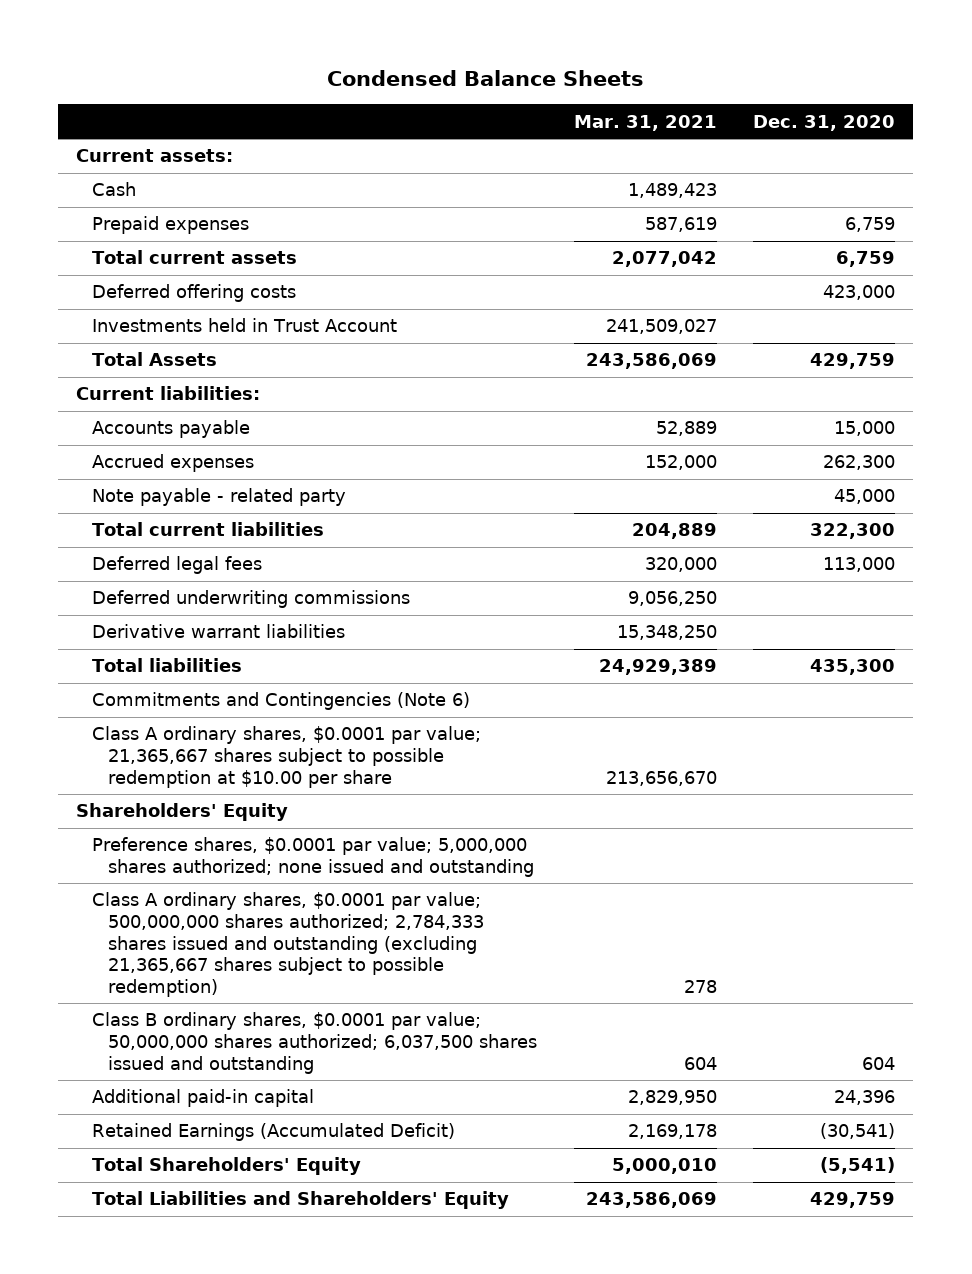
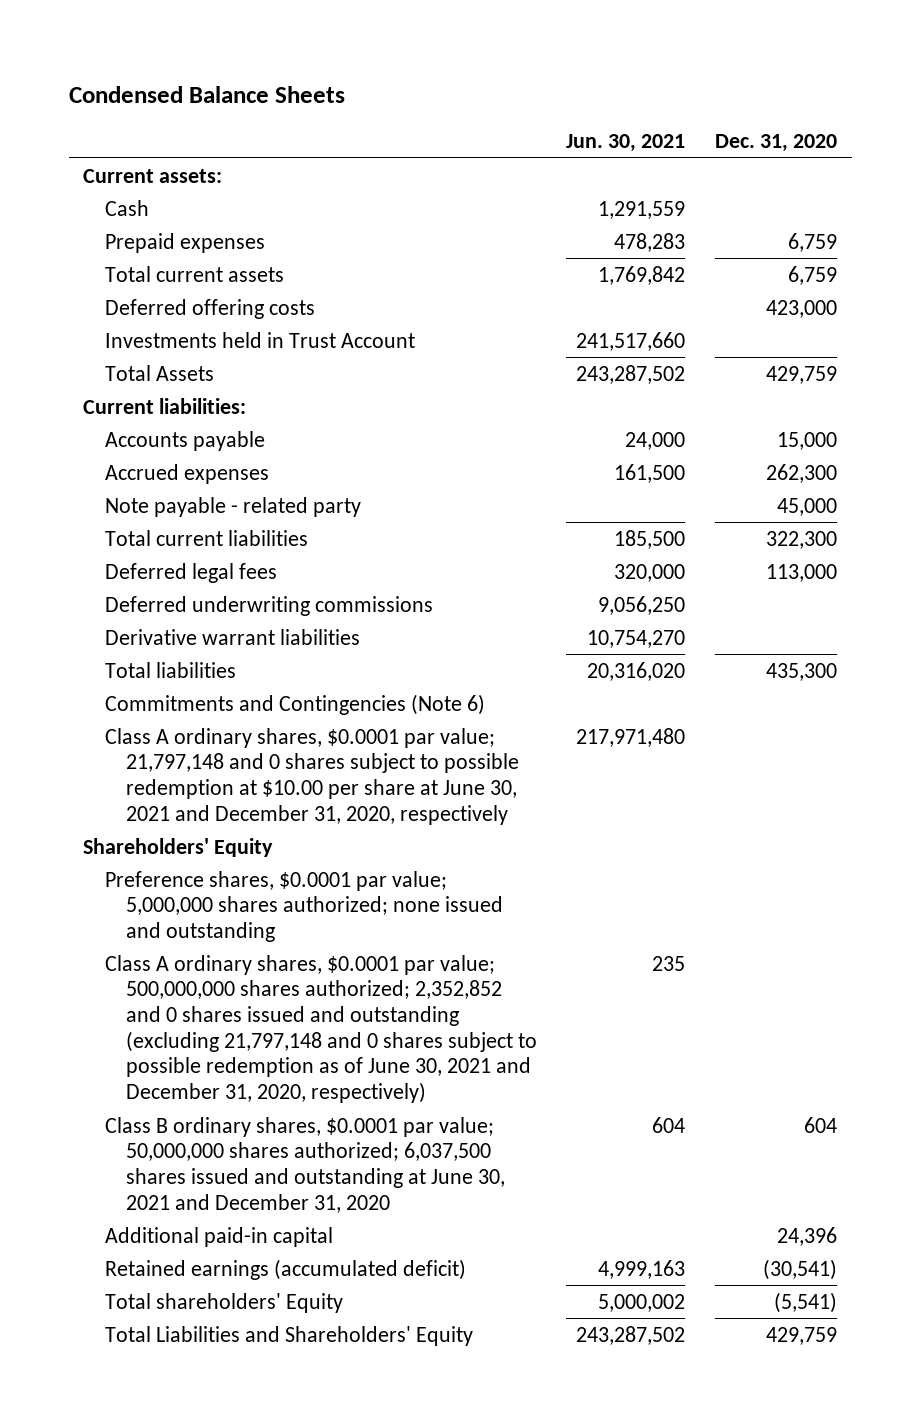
[573,114,717,131] Mar. 31, 2021 -> none
none -> [566,134,686,153] Jun. 30, 2021
[92,726,482,788] Class A ordinary shares, $0.0001 par value; 21,365,667 shares subject to possible redemption at $10.00 per share -> [104,727,519,825] Class A ordinary shares, $0.0001 par value; 21,797,148 and 0 shares subject to possible redemption at $10.00 per share at June 30, 2021 and December 31, 2020, respectively
[92,892,485,997] Class A ordinary shares, $0.0001 par value; 500,000,000 shares authorized; 2,784,333 shares issued and outstanding (excluding 21,365,667 shares subject to possible redemption) -> [104,954,537,1104] Class A ordinary shares, $0.0001 par value; 500,000,000 shares authorized; 2,352,852 and 0 shares issued and outstanding (excluding 21,797,148 and 0 shares subject to possible redemption as of June 30, 2021 and December 31, 2020, respectively)
[92,1012,538,1074] Class B ordinary shares, $0.0001 par value; 50,000,000 shares authorized; 6,037,500 shares issued and outstanding -> [104,1116,505,1213] Class B ordinary shares, $0.0001 par value; 50,000,000 shares authorized; 6,037,500 shares issued and outstanding at June 30, 2021 and December 31, 2020
[92,1123,456,1142] Retained Earnings (Accumulated Deficit) -> [104,1258,466,1280] Retained earnings (accumulated deficit)
[92,1157,362,1176] Total Shareholders' Equity -> [104,1292,343,1313] Total shareholders' Equity

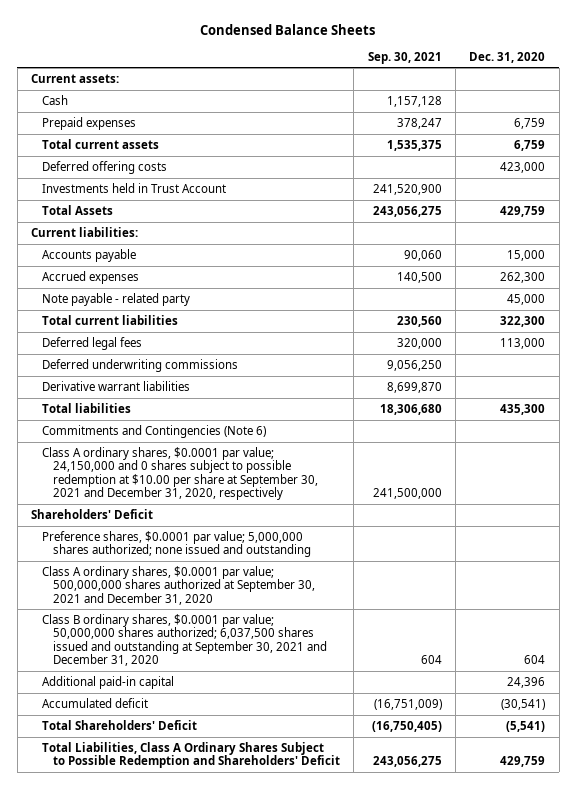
[566,134,686,153] Jun. 30, 2021 -> none
none -> [367,51,442,64] Sep. 30, 2021
[104,727,519,825] Class A ordinary shares, $0.0001 par value; 21,797,148 and 0 shares subject to possible redemption at $10.00 per share at June 30, 2021 and December 31, 2020, respectively -> [41,446,318,500] Class A ordinary shares, $0.0001 par value; 24,150,000 and 0 shares subject to possible redemption at $10.00 per share at September 30, 2021 and December 31, 2020, respectively
[83,837,274,857] Shareholders' Equity -> [30,508,153,519] Shareholders' Deficit
[104,954,537,1104] Class A ordinary shares, $0.0001 par value; 500,000,000 shares authorized; 2,352,852 and 0 shares issued and outstanding (excluding 21,797,148 and 0 shares subject to possible redemption as of June 30, 2021 and December 31, 2020, respectively) -> [41,565,315,605] Class A ordinary shares, $0.0001 par value; 500,000,000 shares authorized at September 30, 2021 and December 31, 2020
[104,1116,505,1213] Class B ordinary shares, $0.0001 par value; 50,000,000 shares authorized; 6,037,500 shares issued and outstanding at June 30, 2021 and December 31, 2020 -> [41,613,327,666] Class B ordinary shares, $0.0001 par value; 50,000,000 shares authorized; 6,037,500 shares issued and outstanding at September 30, 2021 and December 31, 2020
[104,1258,466,1280] Retained earnings (accumulated deficit) -> [41,697,148,708] Accumulated deficit
[104,1292,343,1313] Total shareholders' Equity -> [41,719,197,730] Total Shareholders' Deficit
[104,1325,473,1346] Total Liabilities and Shareholders' Equity -> [41,741,340,769] Total Liabilities, Class A Ordinary Shares Subject to Possible Redemption and Shareholders' Deficit

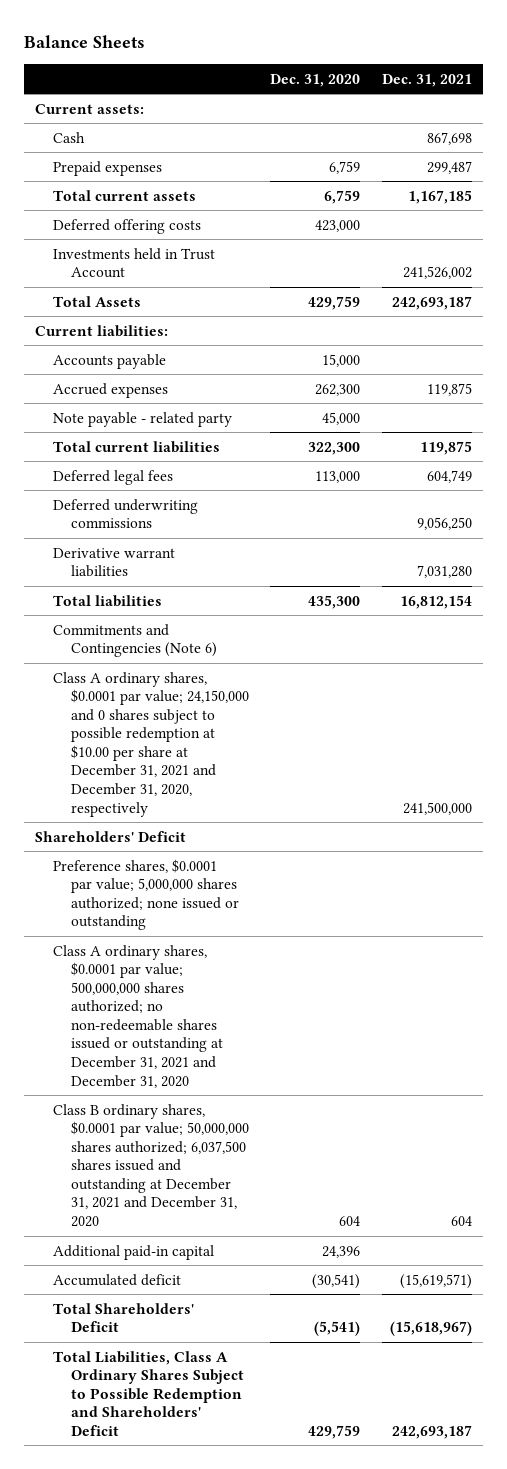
[200,23,376,35] Condensed Balance Sheets -> [24,35,146,49] Balance Sheets
[367,51,442,64] Sep. 30, 2021 -> none
none -> [381,73,472,87] Dec. 31, 2021
[41,446,318,500] Class A ordinary shares, $0.0001 par value; 24,150,000 and 0 shares subject to possible redemption at $10.00 per share at September 30, 2021 and December 31, 2020, respectively -> [52,671,249,817] Class A ordinary shares, $0.0001 par value; 24,150,000 and 0 shares subject to possible redemption at $10.00 per share at December 31, 2021 and December 31, 2020, respectively
[41,530,311,558] Preference shares, $0.0001 par value; 5,000,000 shares authorized; none issued and outstanding -> [52,858,239,931] Preference shares, $0.0001 par value; 5,000,000 shares authorized; none issued or outstanding
[41,565,315,605] Class A ordinary shares, $0.0001 par value; 500,000,000 shares authorized at September 30, 2021 and December 31, 2020 -> [52,944,223,1088] Class A ordinary shares, $0.0001 par value; 500,000,000 shares authorized; no non-redeemable shares issued or outstanding at December 31, 2021 and December 31, 2020
[41,613,327,666] Class B ordinary shares, $0.0001 par value; 50,000,000 shares authorized; 6,037,500 shares issued and outstanding at September 30, 2021 and December 31, 2020 -> [52,1103,249,1228] Class B ordinary shares, $0.0001 par value; 50,000,000 shares authorized; 6,037,500 shares issued and outstanding at December 31, 2021 and December 31, 2020

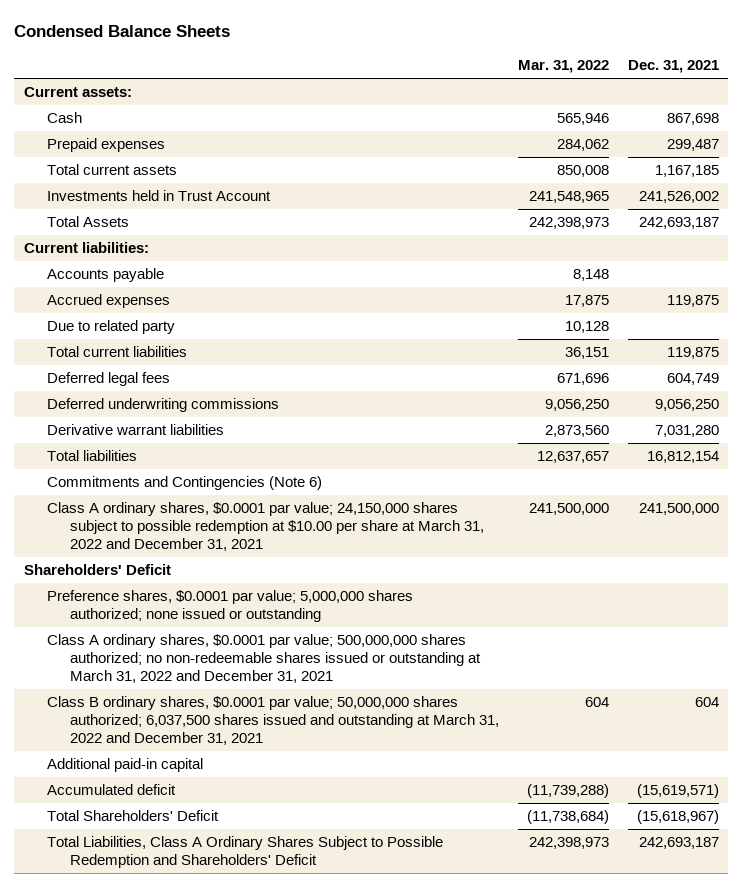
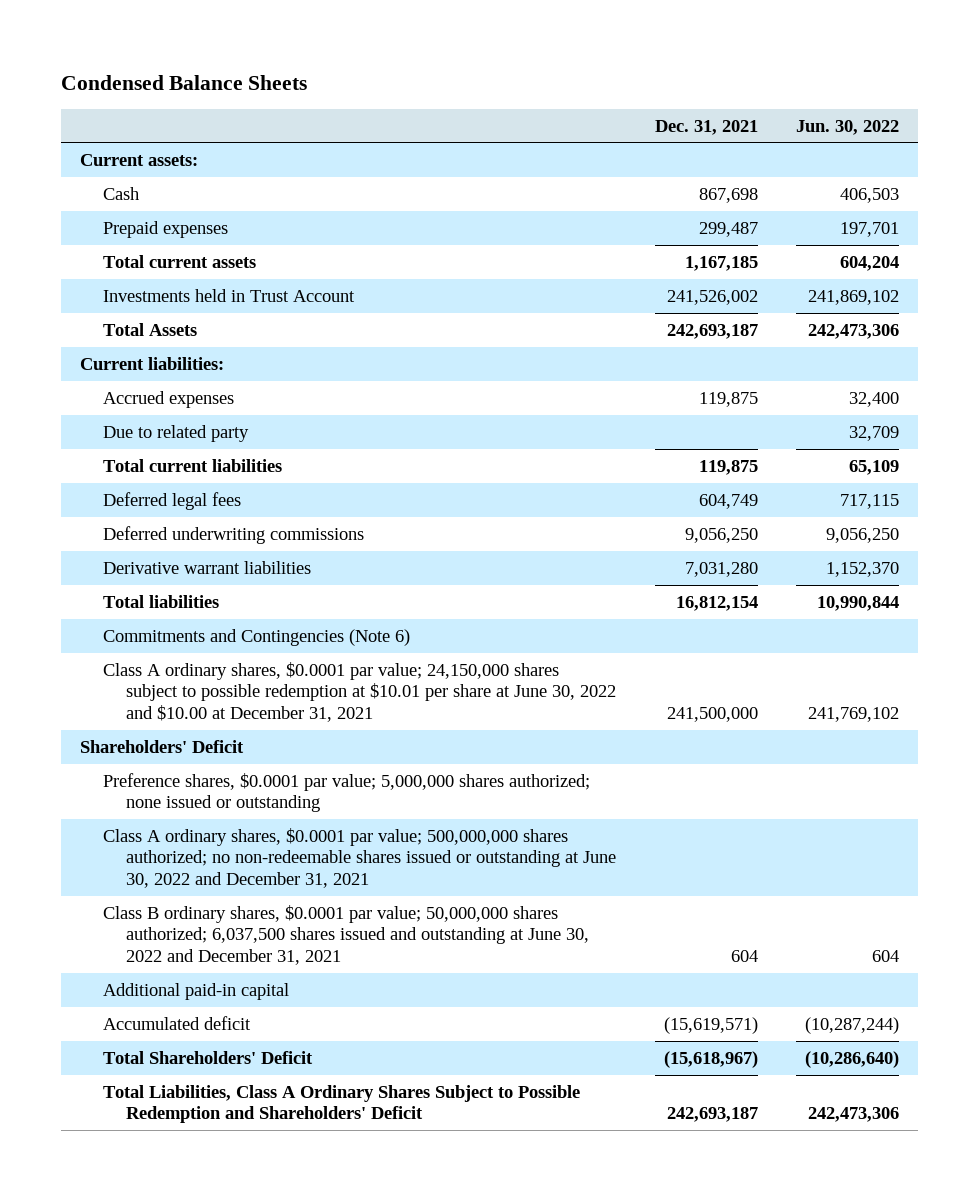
[518,60,610,74] Mar. 31, 2022 -> none
none -> [795,119,899,135] Jun. 30, 2022
[46,268,164,283] Accounts payable -> none
[46,502,485,552] Class A ordinary shares, $0.0001 par value; 24,150,000 shares subject to possible redemption at $10.00 per share at March 31, 2022 and December 31, 2021 -> [103,661,617,722] Class A ordinary shares, $0.0001 par value; 24,150,000 shares subject to possible redemption at $10.01 per share at June 30, 2022 and $10.00 at December 31, 2021
[46,634,482,684] Class A ordinary shares, $0.0001 par value; 500,000,000 shares authorized; no non-redeemable shares issued or outstanding at March 31, 2022 and December 31, 2021 -> [103,827,617,888] Class A ordinary shares, $0.0001 par value; 500,000,000 shares authorized; no non-redeemable shares issued or outstanding at June 30, 2022 and December 31, 2021
[46,696,500,746] Class B ordinary shares, $0.0001 par value; 50,000,000 shares authorized; 6,037,500 shares issued and outstanding at March 31, 2022 and December 31, 2021 -> [103,904,590,965] Class B ordinary shares, $0.0001 par value; 50,000,000 shares authorized; 6,037,500 shares issued and outstanding at June 30, 2022 and December 31, 2021

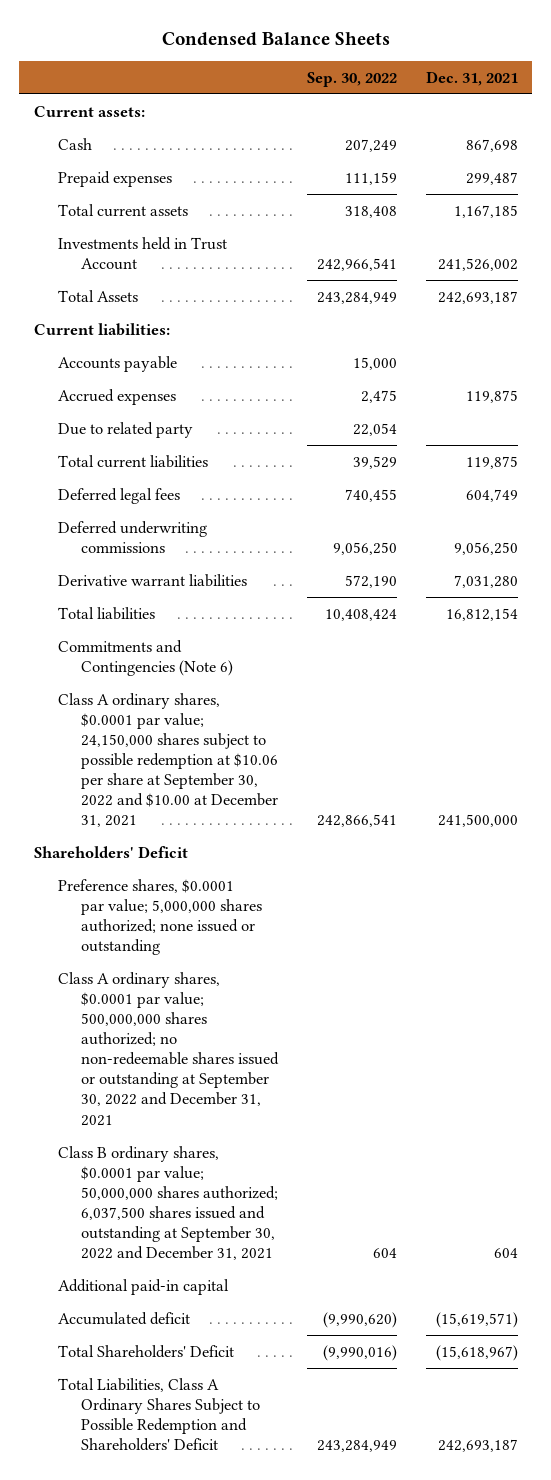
[795,119,899,135] Jun. 30, 2022 -> none
none -> [306,71,397,87] Sep. 30, 2022
none -> [57,355,177,372] Accounts payable
[103,661,617,722] Class A ordinary shares, $0.0001 par value; 24,150,000 shares subject to possible redemption at $10.01 per share at June 30, 2022 and $10.00 at December 31, 2021 -> [57,692,279,828] Class A ordinary shares, $0.0001 par value; 24,150,000 shares subject to possible redemption at $10.06 per share at September 30, 2022 and $10.00 at December 31, 2021
[103,827,617,888] Class A ordinary shares, $0.0001 par value; 500,000,000 shares authorized; no non-redeemable shares issued or outstanding at June 30, 2022 and December 31, 2021 -> [57,971,280,1126] Class A ordinary shares, $0.0001 par value; 500,000,000 shares authorized; no non-redeemable shares issued or outstanding at September 30, 2022 and December 31, 2021
[103,904,590,965] Class B ordinary shares, $0.0001 par value; 50,000,000 shares authorized; 6,037,500 shares issued and outstanding at June 30, 2022 and December 31, 2021 -> [57,1145,279,1261] Class B ordinary shares, $0.0001 par value; 50,000,000 shares authorized; 6,037,500 shares issued and outstanding at September 30, 2022 and December 31, 2021

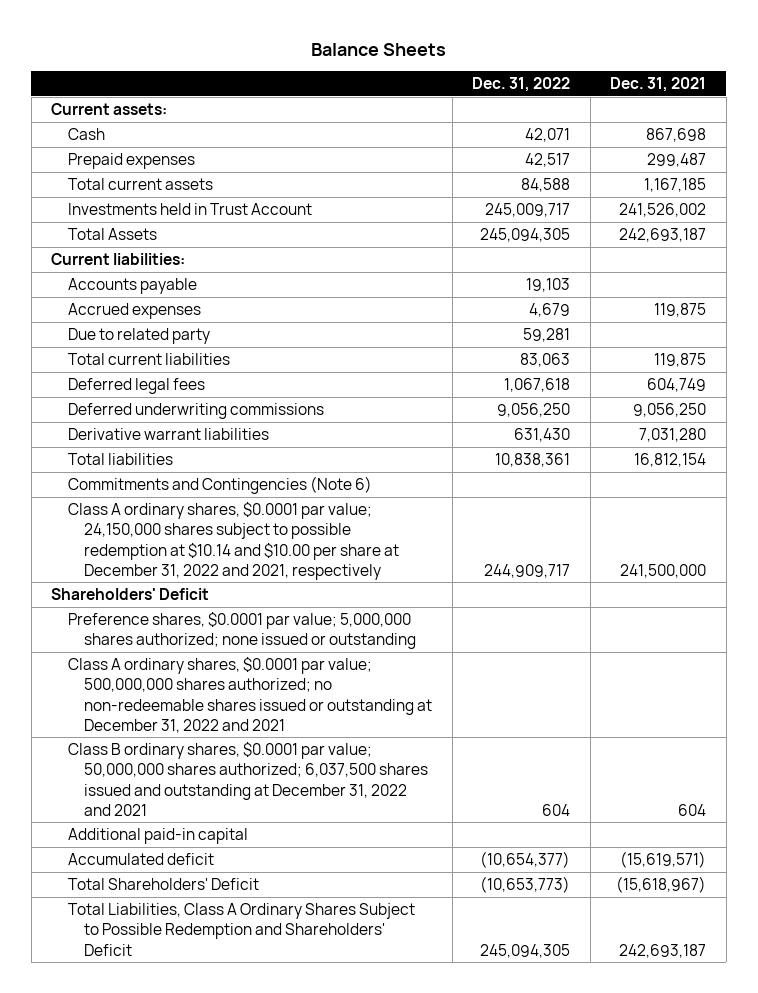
[161,31,390,46] Condensed Balance Sheets -> [310,42,446,56] Balance Sheets
[306,71,397,87] Sep. 30, 2022 -> none
none -> [472,77,571,93] Dec. 31, 2022
[57,692,279,828] Class A ordinary shares, $0.0001 par value; 24,150,000 shares subject to possible redemption at $10.06 per share at September 30, 2022 and $10.00 at December 31, 2021 -> [67,501,400,580] Class A ordinary shares, $0.0001 par value; 24,150,000 shares subject to possible redemption at $10.14 and $10.00 per share at December 31, 2022 and 2021, respectively
[57,971,280,1126] Class A ordinary shares, $0.0001 par value; 500,000,000 shares authorized; no non-redeemable shares issued or outstanding at September 30, 2022 and December 31, 2021 -> [67,656,433,733] Class A ordinary shares, $0.0001 par value; 500,000,000 shares authorized; no non-redeemable shares issued or outstanding at December 31, 2022 and 2021
[57,1145,279,1261] Class B ordinary shares, $0.0001 par value; 50,000,000 shares authorized; 6,037,500 shares issued and outstanding at September 30, 2022 and December 31, 2021 -> [67,741,429,816] Class B ordinary shares, $0.0001 par value; 50,000,000 shares authorized; 6,037,500 shares issued and outstanding at December 31, 2022 and 2021

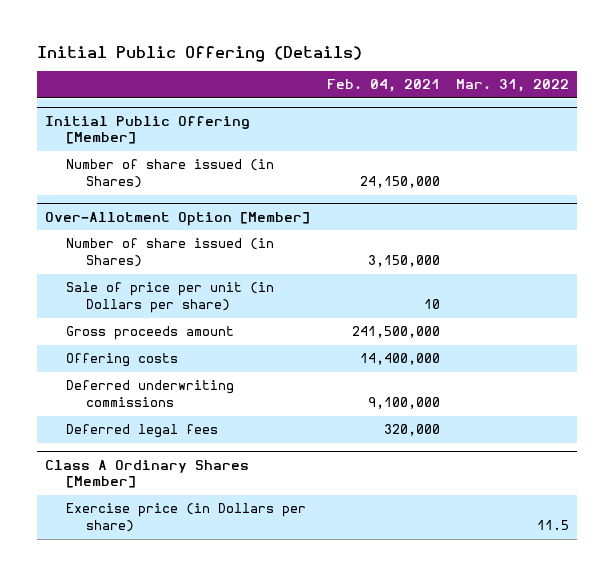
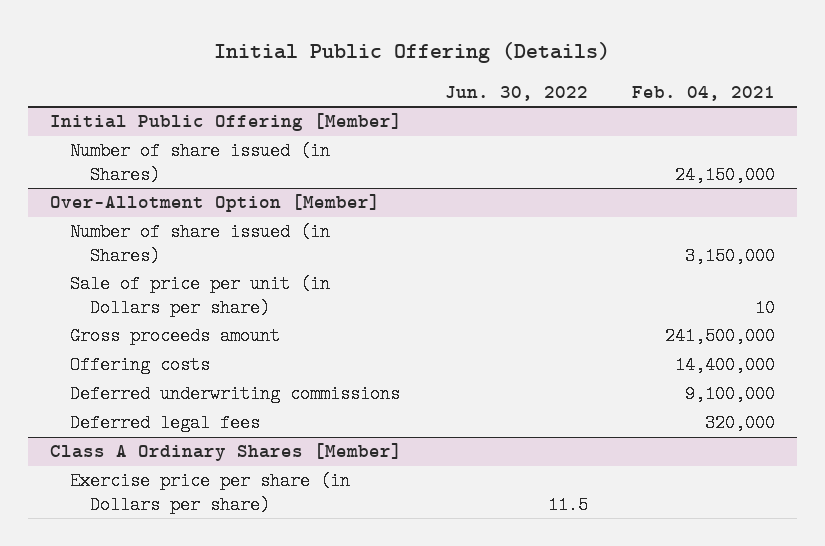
[455,78,569,92] Mar. 31, 2022 -> none
none -> [445,85,589,101] Jun. 30, 2022
[65,503,306,533] Exercise price (in Dollars per share) -> [69,472,350,514] Exercise price per share (in Dollars per share)

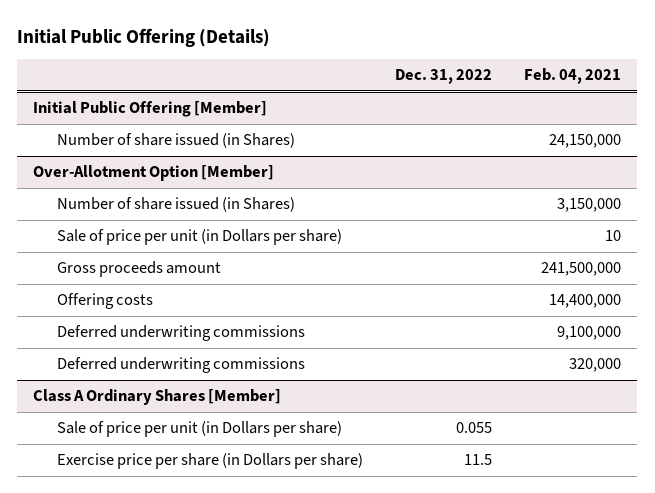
[445,85,589,101] Jun. 30, 2022 -> none
none -> [395,69,493,85] Dec. 31, 2022
[69,414,260,433] Deferred legal fees -> none
none -> [56,357,305,374] Deferred underwriting commissions
none -> [56,421,342,438] Sale of price per unit (in Dollars per share)

